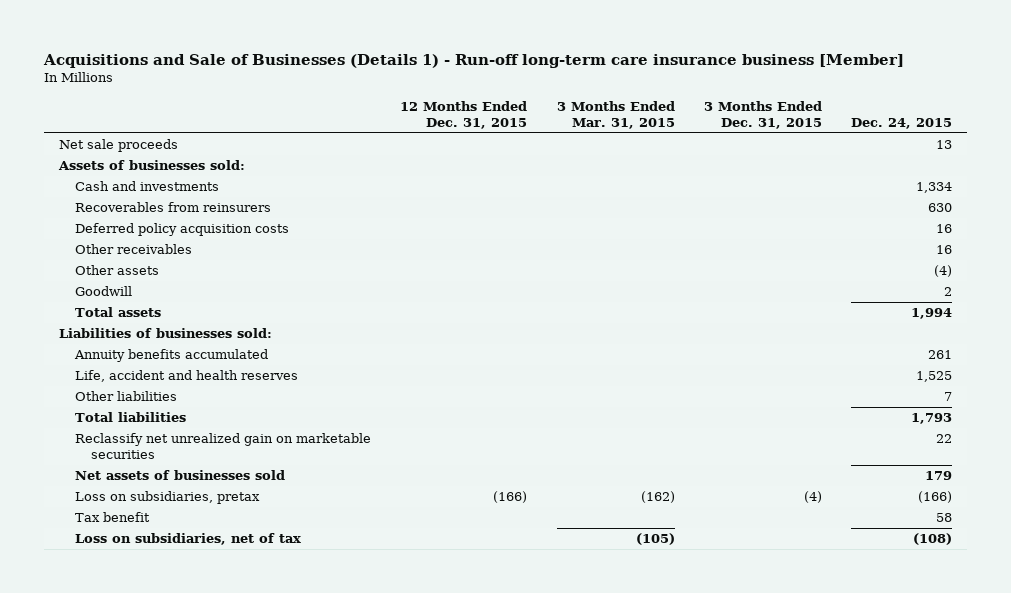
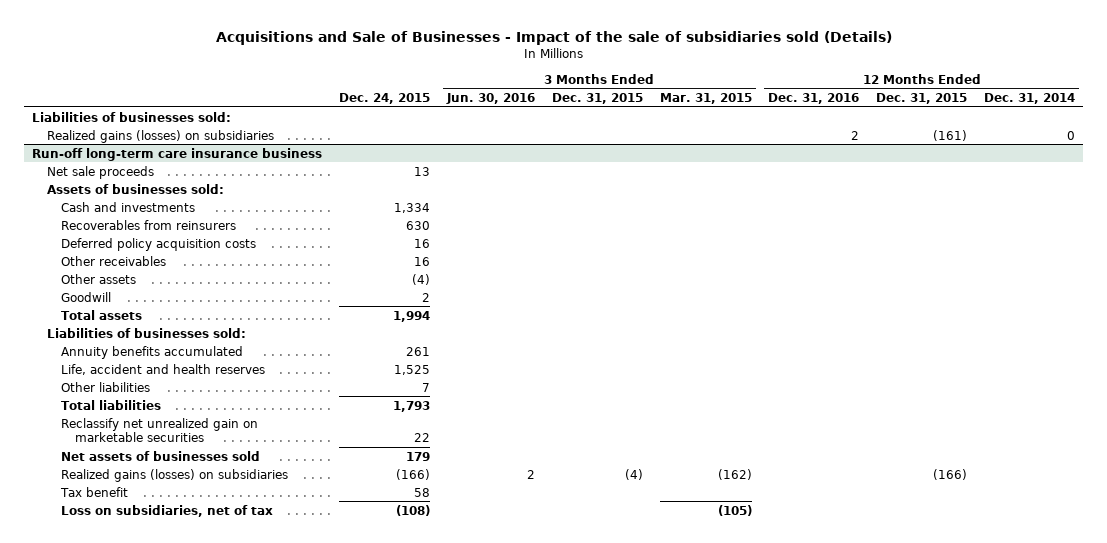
[43,53,905,68] Acquisitions and Sale of Businesses (Details 1) - Run-off long-term care insurance business [Member] -> [215,31,892,46] Acquisitions and Sale of Businesses - Impact of the sale of subsidiaries sold (Details)
none -> [446,92,536,104] Jun. 30, 2016
none -> [768,92,860,104] Dec. 31, 2016
none -> [983,92,1075,104] Dec. 31, 2014
none -> [32,111,232,122] Liabilities of businesses sold:
none -> [46,129,274,143] Realized gains (losses) on subsidiaries
none -> [32,147,323,161] Run-off long-term care insurance business
[74,491,260,505] Loss on subsidiaries, pretax -> [60,468,288,482] Realized gains (losses) on subsidiaries

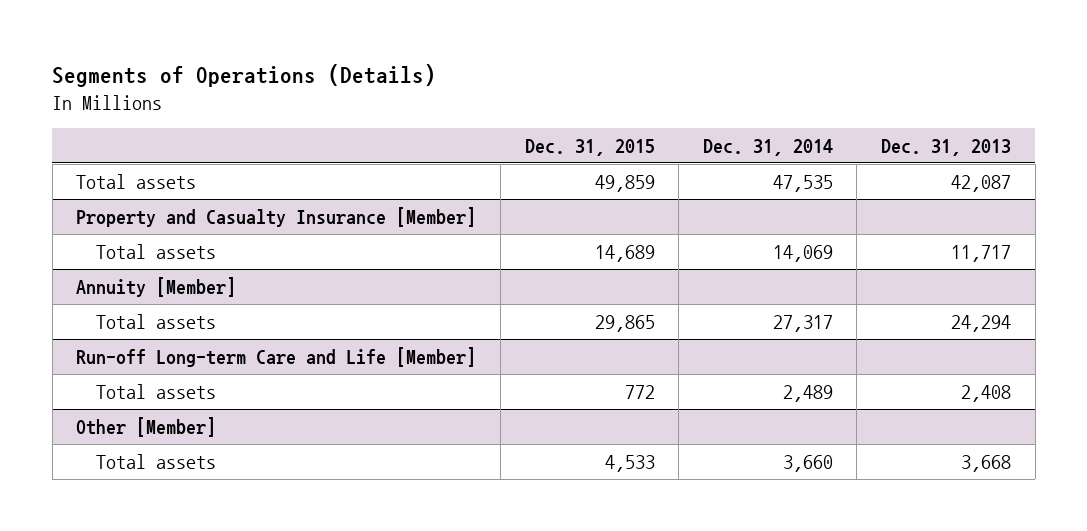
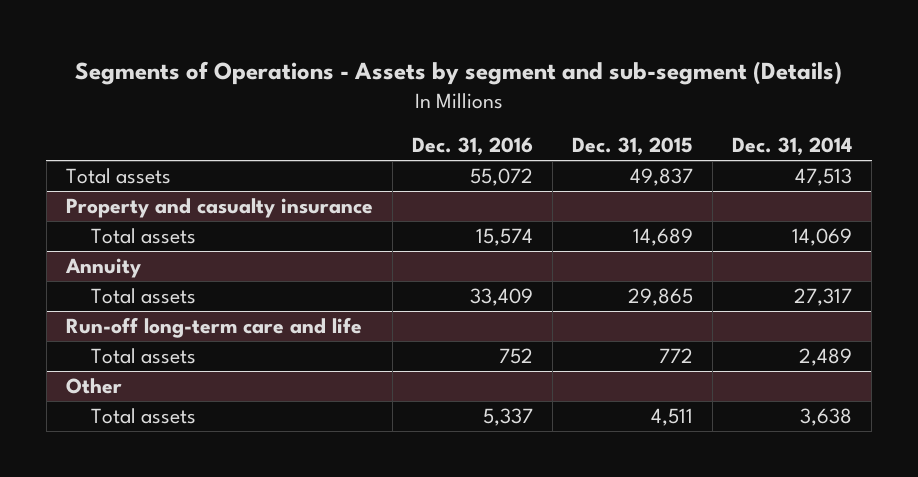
[52,64,437,88] Segments of Operations (Details) -> [74,61,842,86] Segments of Operations - Assets by segment and sub-segment (Details)
[881,138,1012,156] Dec. 31, 2013 -> none
none -> [411,136,533,156] Dec. 31, 2016
[594,174,655,192] 49,859 -> [629,168,693,187] 49,837
[772,174,833,192] 47,535 -> [795,168,853,187] 47,513
[76,206,477,227] Property and Casualty Insurance [Member] -> [65,198,373,219] Property and casualty insurance
[76,276,237,297] Annuity [Member] -> [64,258,141,279] Annuity
[76,346,477,367] Run-off Long-term Care and Life [Member] -> [65,317,362,339] Run-off long-term care and life
[76,416,217,437] Other [Member] -> [65,378,122,395] Other
[604,454,655,472] 4,533 -> [650,408,693,427] 4,511
[782,454,833,472] 3,660 -> [800,408,853,427] 3,638

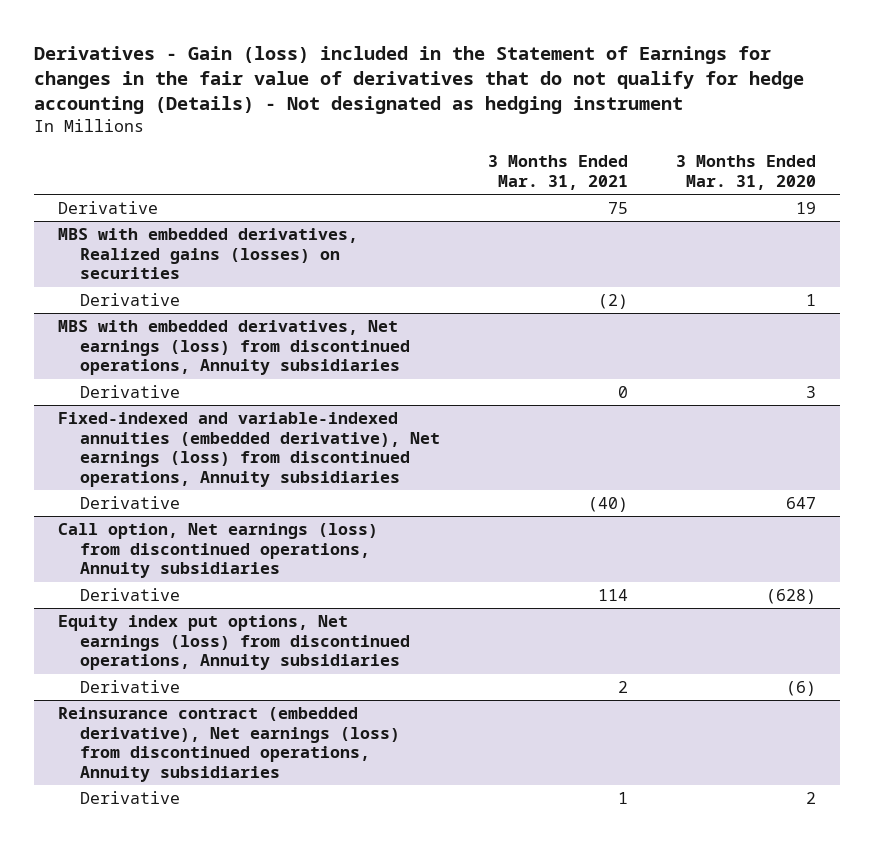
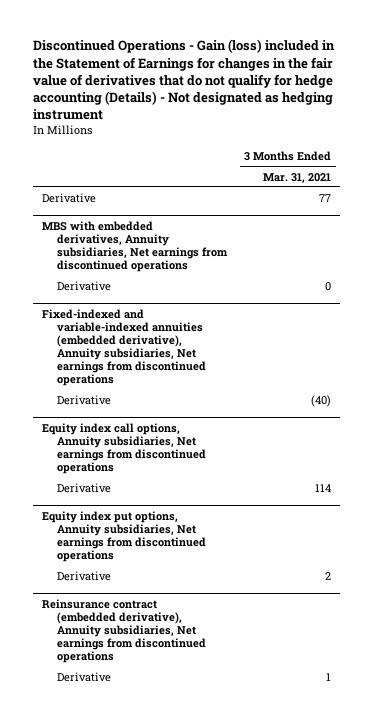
[34,45,805,115] Derivatives - Gain (loss) included in the Statement of Earnings for changes in the fair value of derivatives that do not qualify for hedge accounting (Details) - Not designated as hedging instrument -> [33,39,336,121] Discontinued Operations - Gain (loss) included in the Statement of Earnings for changes in the fair value of derivatives that do not qualify for hedge accounting (Details) - Not designated as hedging instrument
[676,155,817,191] 3 Months Ended Mar. 31, 2020 -> none
[58,228,359,280] MBS with embedded derivatives, Realized gains (losses) on securities -> none
[80,293,181,307] Derivative -> none
[608,202,629,215] 75 -> [319,194,332,203] 77
[58,320,411,376] MBS with embedded derivatives, Net earnings (loss) from discontinued operations, Annuity subsidiaries -> [41,220,229,273] MBS with embedded derivatives, Annuity subsidiaries, Net earnings from discontinued operations
[58,412,441,487] Fixed-indexed and variable-indexed annuities (embedded derivative), Net earnings (loss) from discontinued operations, Annuity subsidiaries -> [41,308,207,387] Fixed-indexed and variable-indexed annuities (embedded derivative), Annuity subsidiaries, Net earnings from discontinued operations
[58,523,379,579] Call option, Net earnings (loss) from discontinued operations, Annuity subsidiaries -> [41,422,207,475] Equity index call options, Annuity subsidiaries, Net earnings from discontinued operations
[58,615,411,671] Equity index put options, Net earnings (loss) from discontinued operations, Annuity subsidiaries -> [41,510,207,563] Equity index put options, Annuity subsidiaries, Net earnings from discontinued operations
[58,707,401,782] Reinsurance contract (embedded derivative), Net earnings (loss) from discontinued operations, Annuity subsidiaries -> [41,598,207,664] Reinsurance contract (embedded derivative), Annuity subsidiaries, Net earnings from discontinued operations

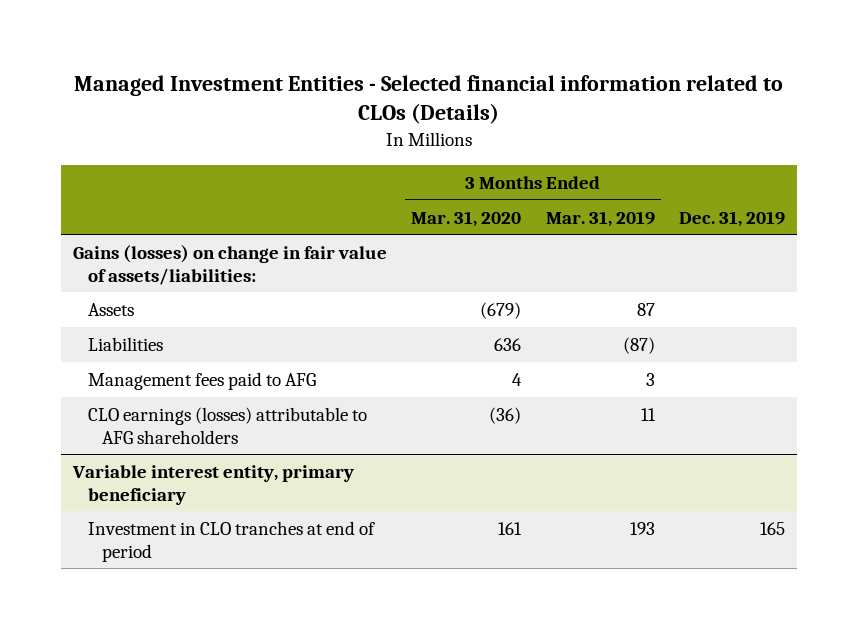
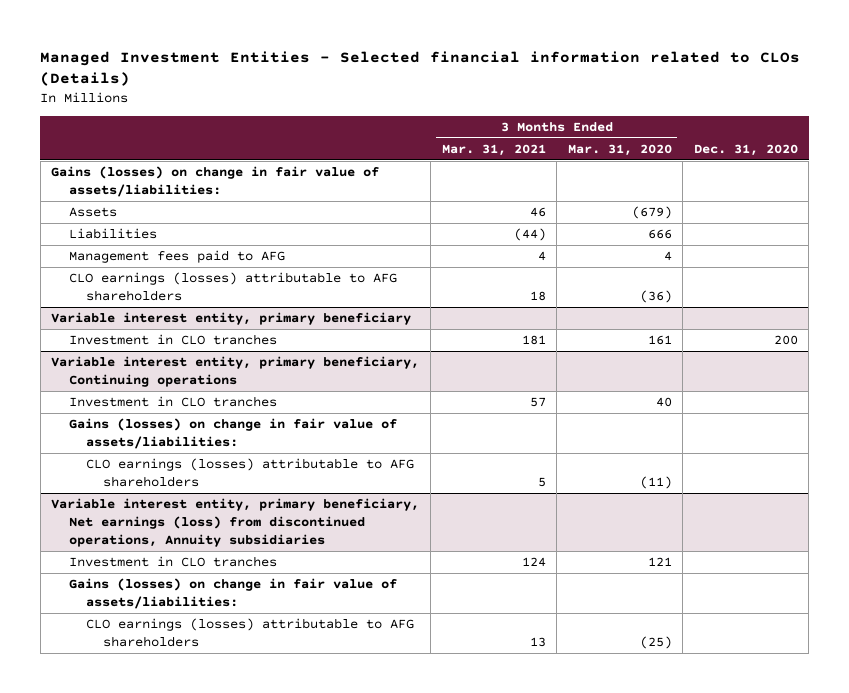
[545,210,655,227] Mar. 31, 2019 -> none
[678,210,785,227] Dec. 31, 2019 -> none
none -> [441,144,546,157] Mar. 31, 2021
none -> [693,144,798,157] Dec. 31, 2020
[494,337,522,351] 636 -> [647,229,672,240] 666
[87,520,375,562] Investment in CLO tranches at end of period -> [68,334,277,346] Investment in CLO tranches
none -> [51,356,420,388] Variable interest entity, primary beneficiary, Continuing operations
none -> [68,396,277,408] Investment in CLO tranches
none -> [68,418,397,450] Gains (losses) on change in fair value of assets/liabilities:
none -> [85,458,414,488] CLO earnings (losses) attributable to AFG shareholders
none -> [51,498,420,547] Variable interest entity, primary beneficiary, Net earnings (loss) from discontinued operations, Annuity subsidiaries
none -> [68,556,277,568] Investment in CLO tranches
none -> [68,578,397,610] Gains (losses) on change in fair value of assets/liabilities:
none -> [85,618,414,648] CLO earnings (losses) attributable to AFG shareholders

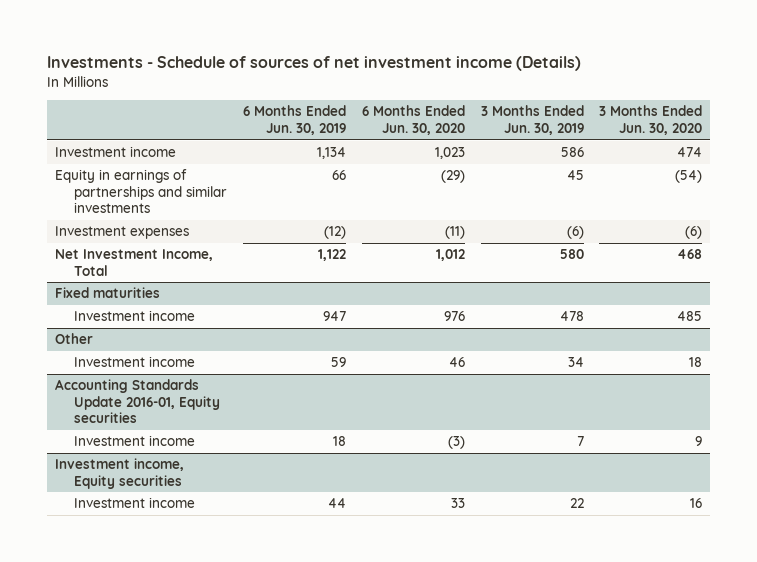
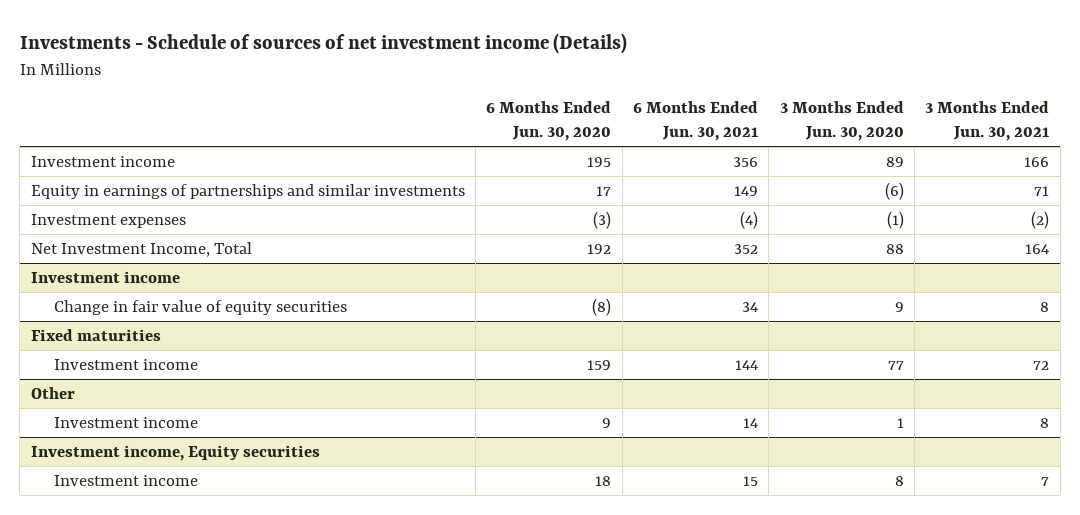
[242,105,346,136] 6 Months Ended Jun. 30, 2019 -> none
[480,105,584,136] 3 Months Ended Jun. 30, 2019 -> none
none -> [632,101,758,142] 6 Months Ended Jun. 30, 2021
none -> [925,101,1050,142] 3 Months Ended Jun. 30, 2021
[434,147,465,160] 1,023 -> [587,156,612,167] 195
[677,147,703,158] 474 -> [885,156,904,167] 89
[440,170,465,184] (29) -> [596,185,612,196] 17
[675,170,703,184] (54) -> [884,181,904,200] (6)
[444,226,465,240] (11) -> [593,210,612,229] (3)
[685,226,703,240] (6) -> [886,210,904,229] (1)
[435,249,465,262] 1,012 -> [587,243,612,254] 192
[677,249,703,260] 468 -> [885,243,904,254] 88
none -> [30,270,180,283] Investment income
none -> [53,299,347,315] Change in fair value of equity securities
[443,311,465,322] 976 -> [587,359,612,370] 159
[677,311,703,322] 485 -> [887,360,904,370] 77
[54,379,220,424] Accounting Standards Update 2016-01, Equity securities -> none
[73,435,195,447] Investment income -> none
[448,357,465,368] 46 -> [602,417,612,428] 9
[689,357,703,368] 18 -> [896,417,904,428] 1
[450,498,465,509] 33 -> [595,475,612,486] 18
[690,498,703,509] 16 -> [894,475,904,486] 8

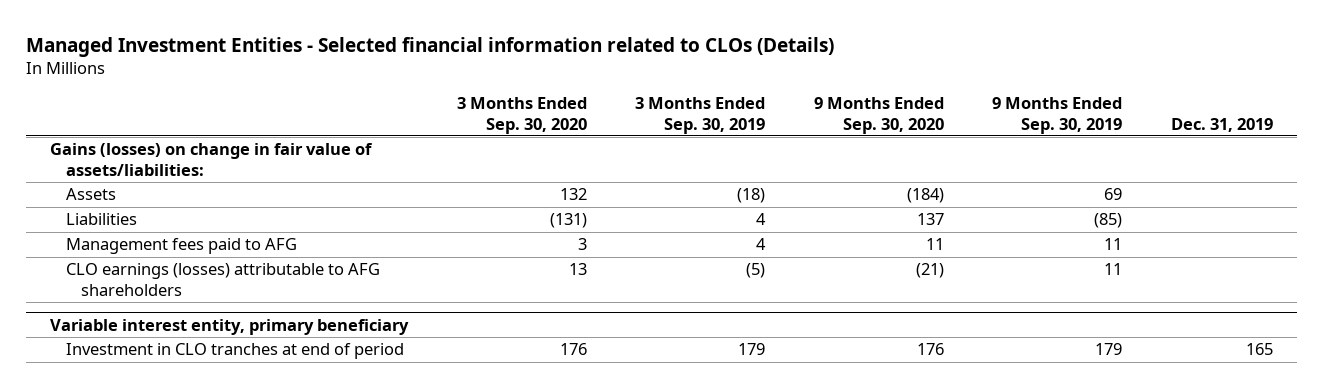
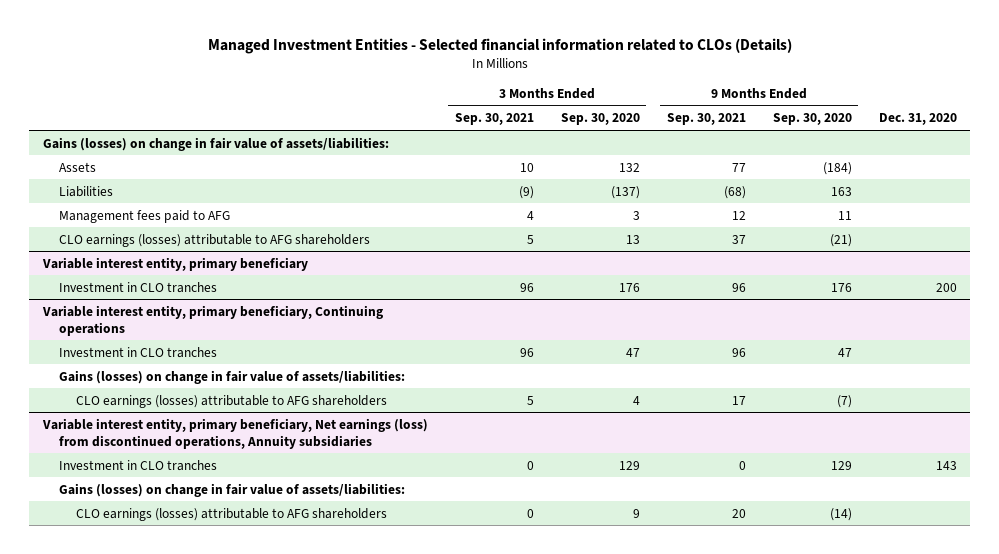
[635,97,766,134] 3 Months Ended Sep. 30, 2019 -> none
[992,97,1123,134] 9 Months Ended Sep. 30, 2019 -> none
[1170,117,1273,132] Dec. 31, 2019 -> none
none -> [454,113,534,126] Sep. 30, 2021
none -> [666,113,746,126] Sep. 30, 2021
none -> [878,113,957,126] Dec. 31, 2020
[549,213,587,229] (131) -> [610,185,640,199] (137)
[916,213,944,226] 137 -> [830,186,852,196] 163
[65,343,404,360] Investment in CLO tranches at end of period -> [59,281,218,293] Investment in CLO tranches
none -> [41,304,383,336] Variable interest entity, primary beneficiary, Continuing operations
none -> [59,346,218,358] Investment in CLO tranches
none -> [59,369,406,384] Gains (losses) on change in fair value of assets/liabilities:
none -> [76,394,388,408] CLO earnings (losses) attributable to AFG shareholders
none -> [41,417,428,449] Variable interest entity, primary beneficiary, Net earnings (loss) from discontinued operations, Annuity subsidiaries
none -> [59,459,218,471] Investment in CLO tranches
none -> [59,482,406,497] Gains (losses) on change in fair value of assets/liabilities:
none -> [76,507,388,521] CLO earnings (losses) attributable to AFG shareholders

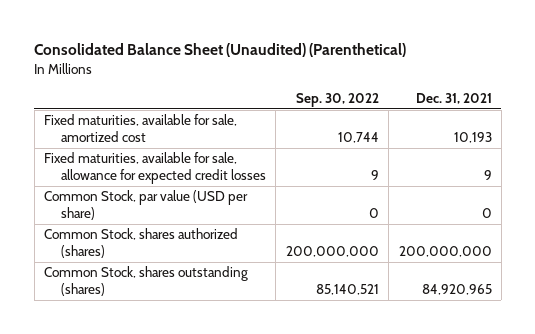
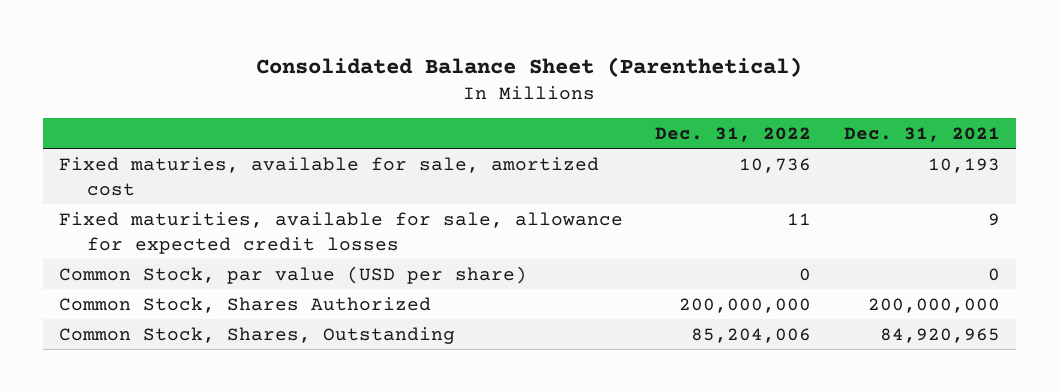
[34,43,407,58] Consolidated Balance Sheet (Unaudited) (Parenthetical) -> [256,56,803,77] Consolidated Balance Sheet (Parenthetical)
[295,92,379,107] Sep. 30, 2022 -> none
none -> [655,126,812,142] Dec. 31, 2022
[43,114,237,142] Fixed maturities, available for sale, amortized cost -> [58,156,599,196] Fixed maturies, available for sale, amortized cost
[43,228,238,258] Common Stock, shares authorized (shares) -> [58,296,431,313] Common Stock, Shares Authorized
[43,266,248,296] Common Stock, shares outstanding (shares) -> [58,326,455,344] Common Stock, Shares, Outstanding

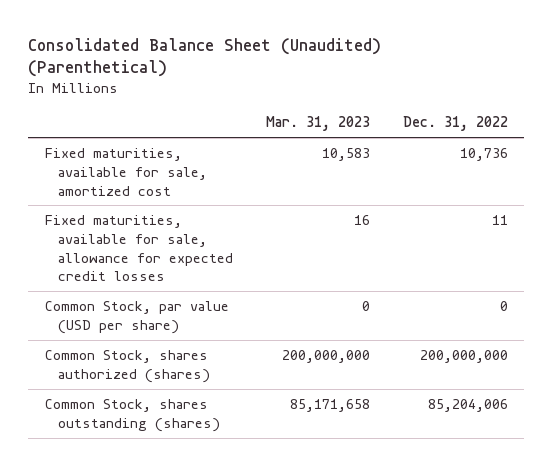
[256,56,803,77] Consolidated Balance Sheet (Parenthetical) -> [28,37,382,78] Consolidated Balance Sheet (Unaudited) (Parenthetical)
[843,126,1000,142] Dec. 31, 2021 -> none
none -> [265,116,370,132] Mar. 31, 2023
[58,156,599,196] Fixed maturies, available for sale, amortized cost -> [44,147,207,196] Fixed maturities, available for sale, amortized cost
[58,296,431,313] Common Stock, Shares Authorized -> [44,349,210,383] Common Stock, shares authorized (shares)
[58,326,455,344] Common Stock, Shares, Outstanding -> [44,398,220,432] Common Stock, shares outstanding (shares)

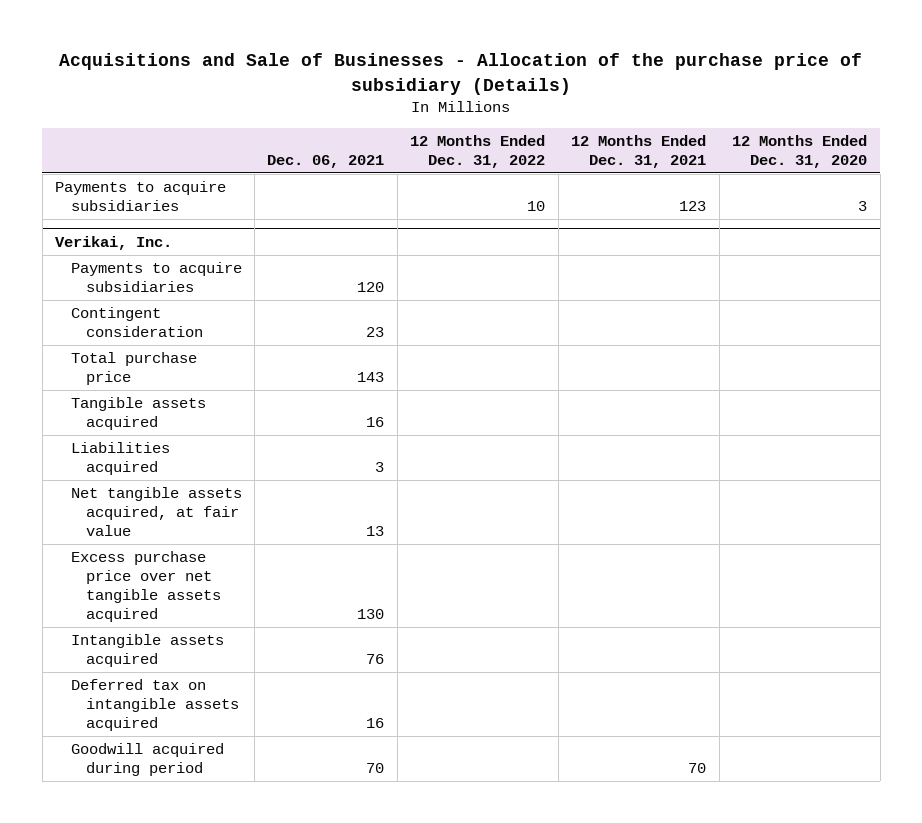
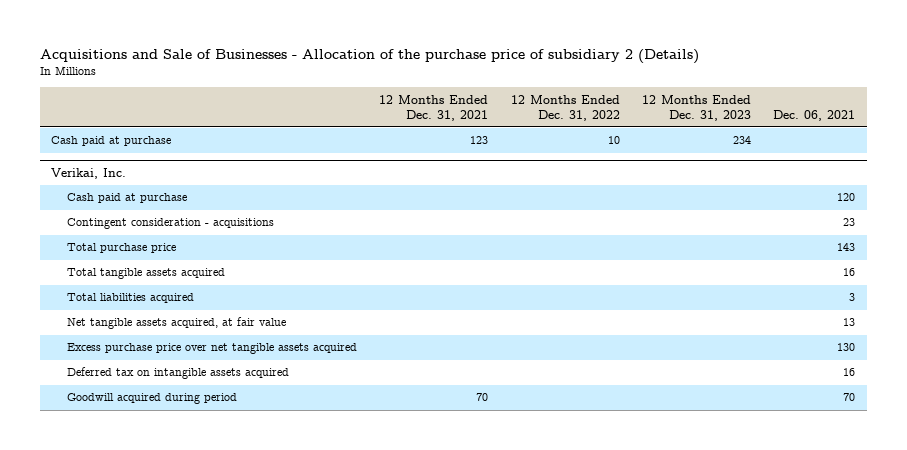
[59,53,863,95] Acquisitions and Sale of Businesses - Allocation of the purchase price of subsidiary (Details) -> [40,48,700,64] Acquisitions and Sale of Businesses - Allocation of the purchase price of subsidiary 2 (Details)
[732,134,868,168] 12 Months Ended Dec. 31, 2020 -> none
none -> [641,94,751,121] 12 Months Ended Dec. 31, 2023
[54,181,226,212] Payments to acquire subsidiaries -> [51,136,172,147] Cash paid at purchase
[70,262,242,293] Payments to acquire subsidiaries -> [66,193,187,204] Cash paid at purchase
[70,307,204,338] Contingent consideration -> [66,218,274,230] Contingent consideration - acquisitions
[70,397,206,431] Tangible assets acquired -> [66,268,225,280] Total tangible assets acquired
[70,442,170,476] Liabilities acquired -> [66,293,194,304] Total liabilities acquired
[70,634,224,668] Intangible assets acquired -> none

